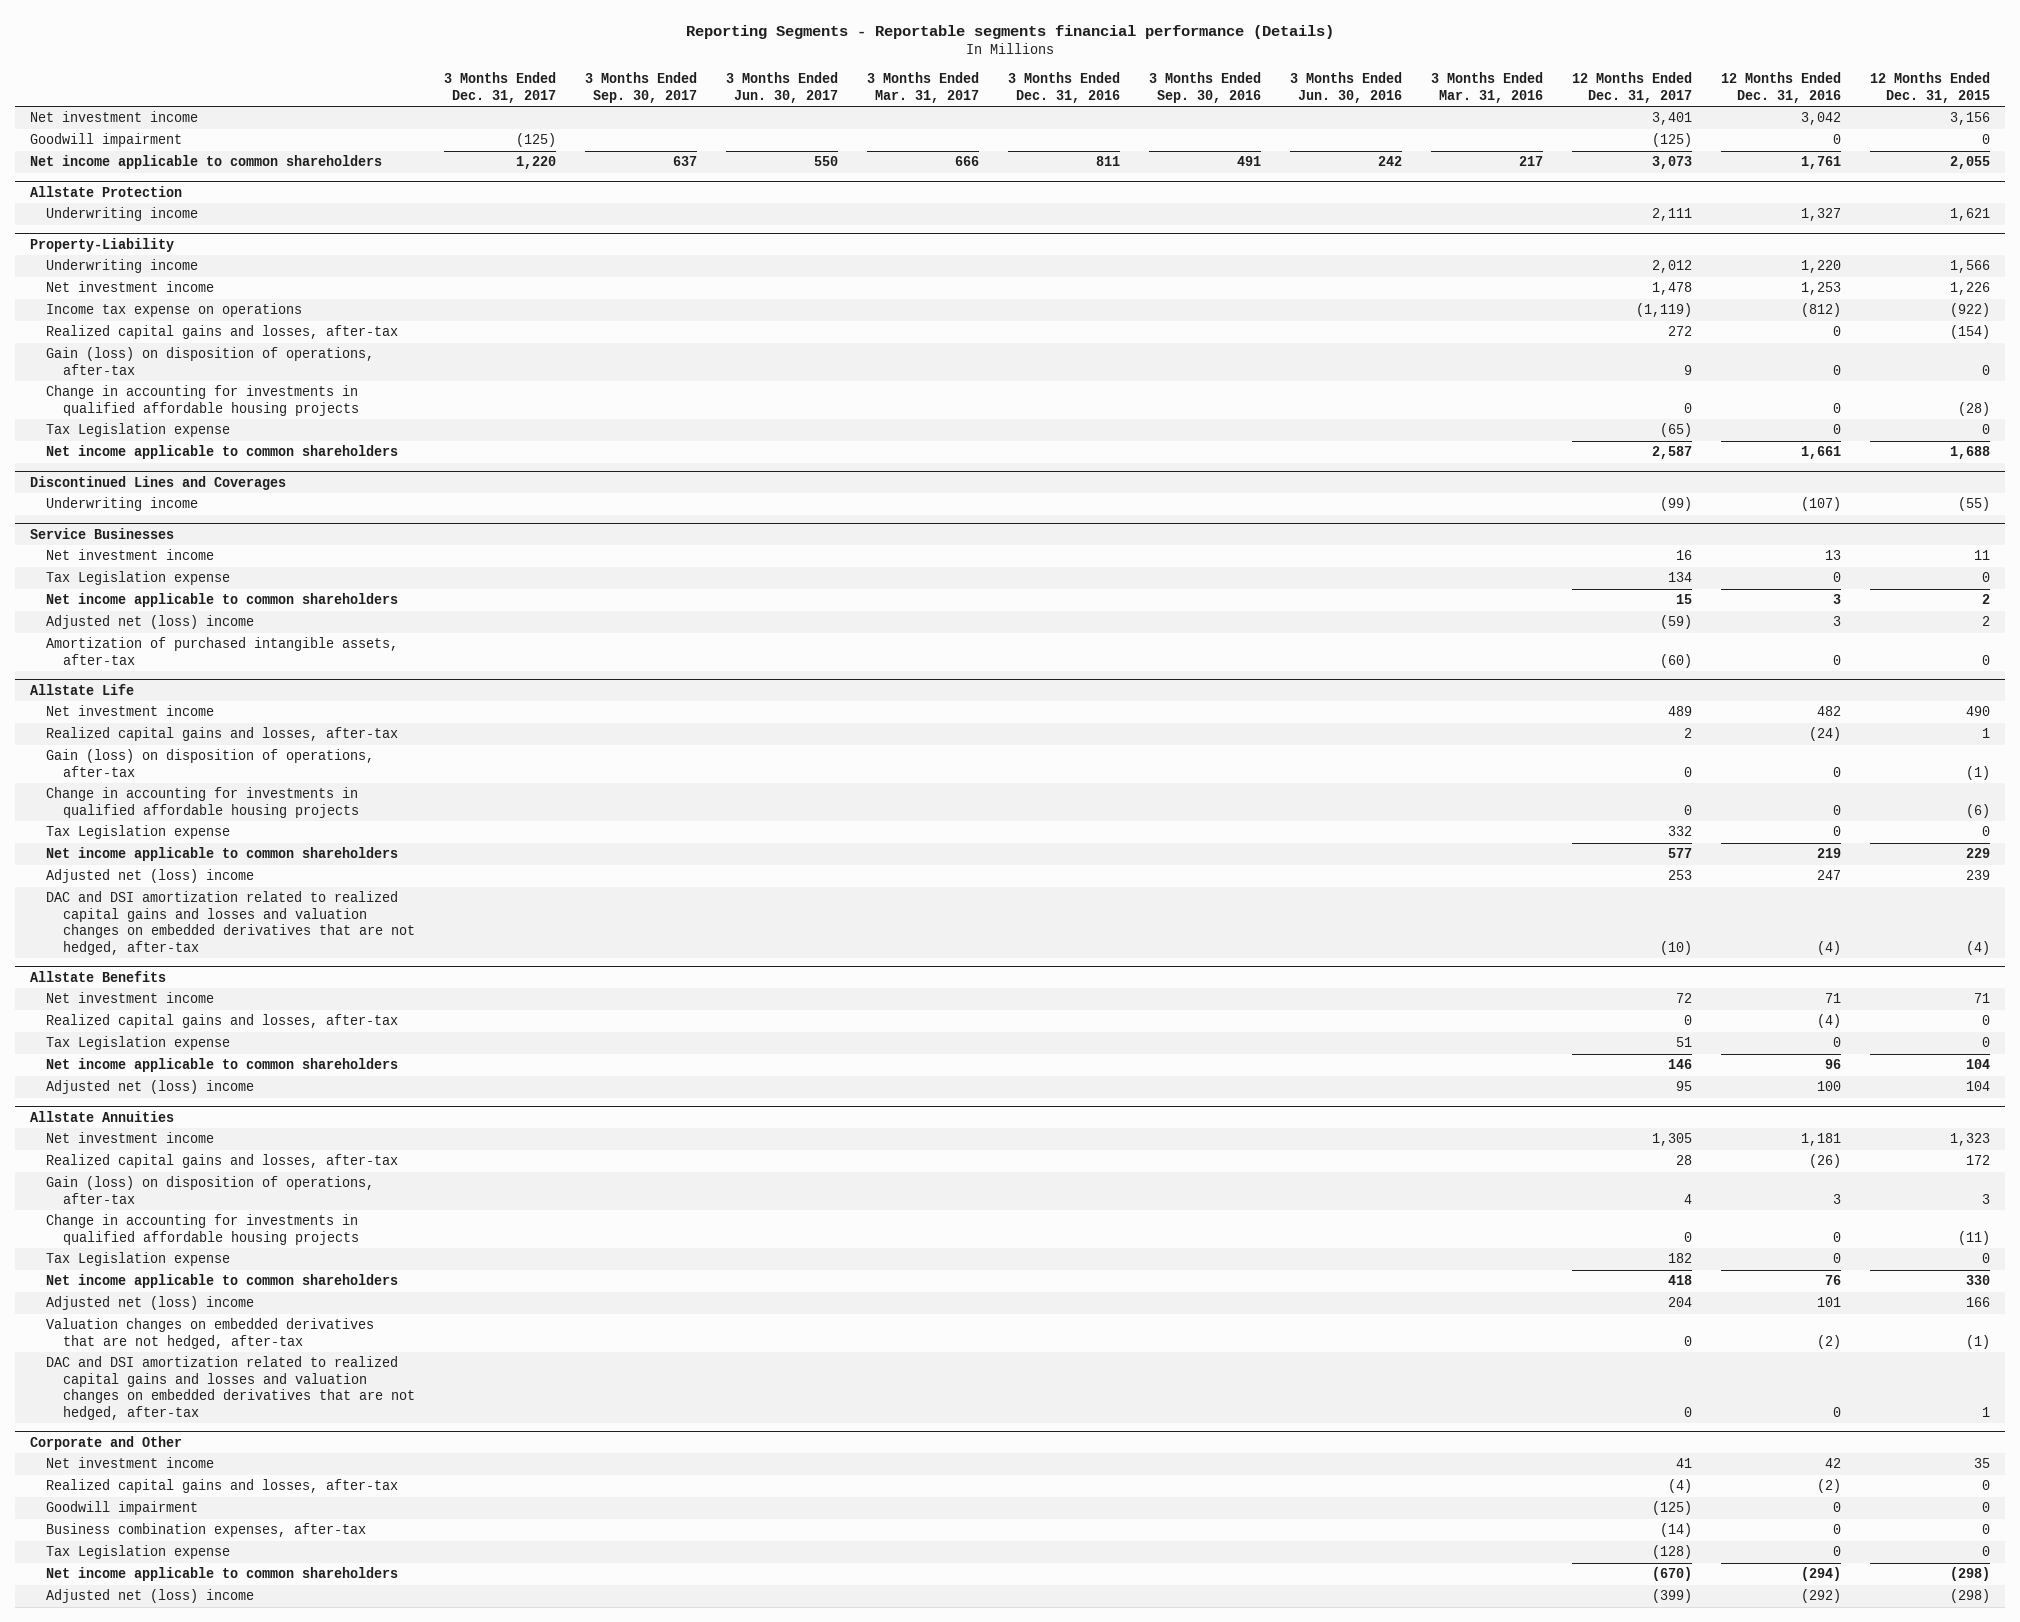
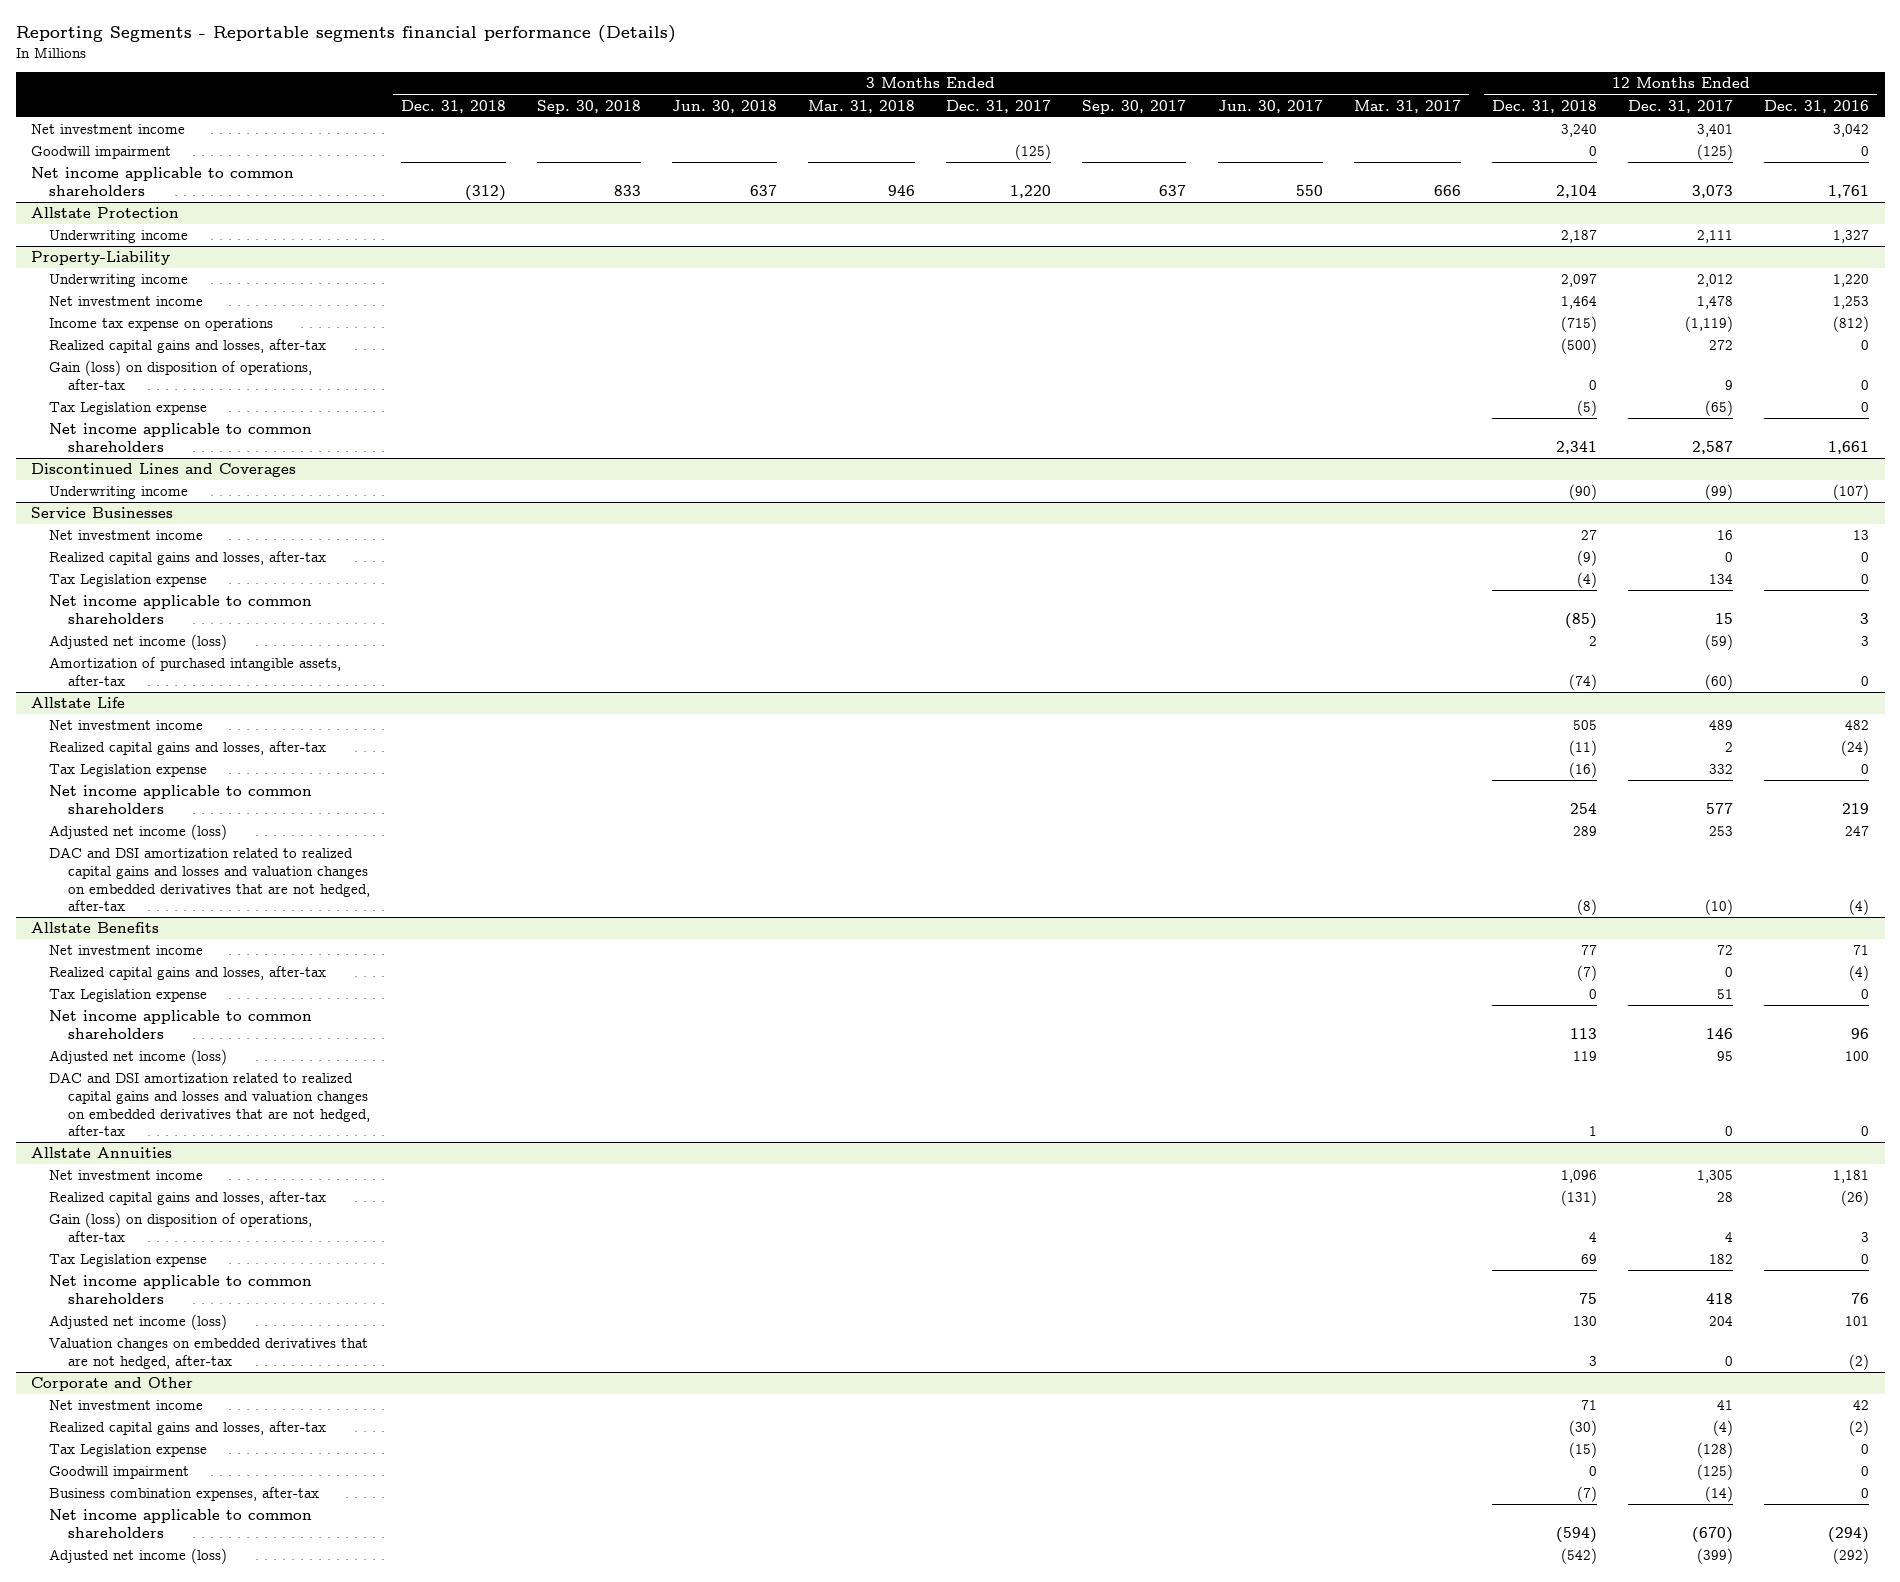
[1007,72,1120,103] 3 Months Ended Dec. 31, 2016 -> none
[1148,72,1261,103] 3 Months Ended Sep. 30, 2016 -> none
[1290,72,1403,103] 3 Months Ended Jun. 30, 2016 -> none
[1431,72,1544,103] 3 Months Ended Mar. 31, 2016 -> none
[1870,72,1991,103] 12 Months Ended Dec. 31, 2015 -> none
none -> [400,99,506,113] Dec. 31, 2018
none -> [536,99,641,114] Sep. 30, 2018
none -> [672,99,778,113] Jun. 30, 2018
none -> [808,99,916,113] Mar. 31, 2018
none -> [1491,99,1597,113] Dec. 31, 2018
[46,385,359,416] Change in accounting for investments in qualified affordable housing projects -> none
none -> [49,551,327,566] Realized capital gains and losses, after-tax
[46,615,255,630] Adjusted net (loss) income -> [49,634,228,651] Adjusted net income (loss)
[46,749,375,777] Gain (loss) on disposition of operations, after-tax -> none
[46,787,359,818] Change in accounting for investments in qualified affordable housing projects -> none
[46,869,255,884] Adjusted net (loss) income -> [49,824,228,841] Adjusted net income (loss)
[46,1080,255,1095] Adjusted net (loss) income -> [49,1049,228,1066] Adjusted net income (loss)
none -> [49,1072,370,1137] DAC and DSI amortization related to realized capital gains and losses and valuation changes on embedded derivatives that are not hedged, after-tax
[46,1214,359,1245] Change in accounting for investments in qualified affordable housing projects -> none
[46,1296,255,1311] Adjusted net (loss) income -> [49,1314,228,1331] Adjusted net income (loss)
[46,1356,415,1420] DAC and DSI amortization related to realized capital gains and losses and valuation changes on embedded derivatives that are not hedged, after-tax -> none
[46,1545,231,1560] Tax Legislation expense -> [49,1444,208,1458] Tax Legislation expense
[46,1589,255,1604] Adjusted net (loss) income -> [49,1548,228,1565] Adjusted net income (loss)

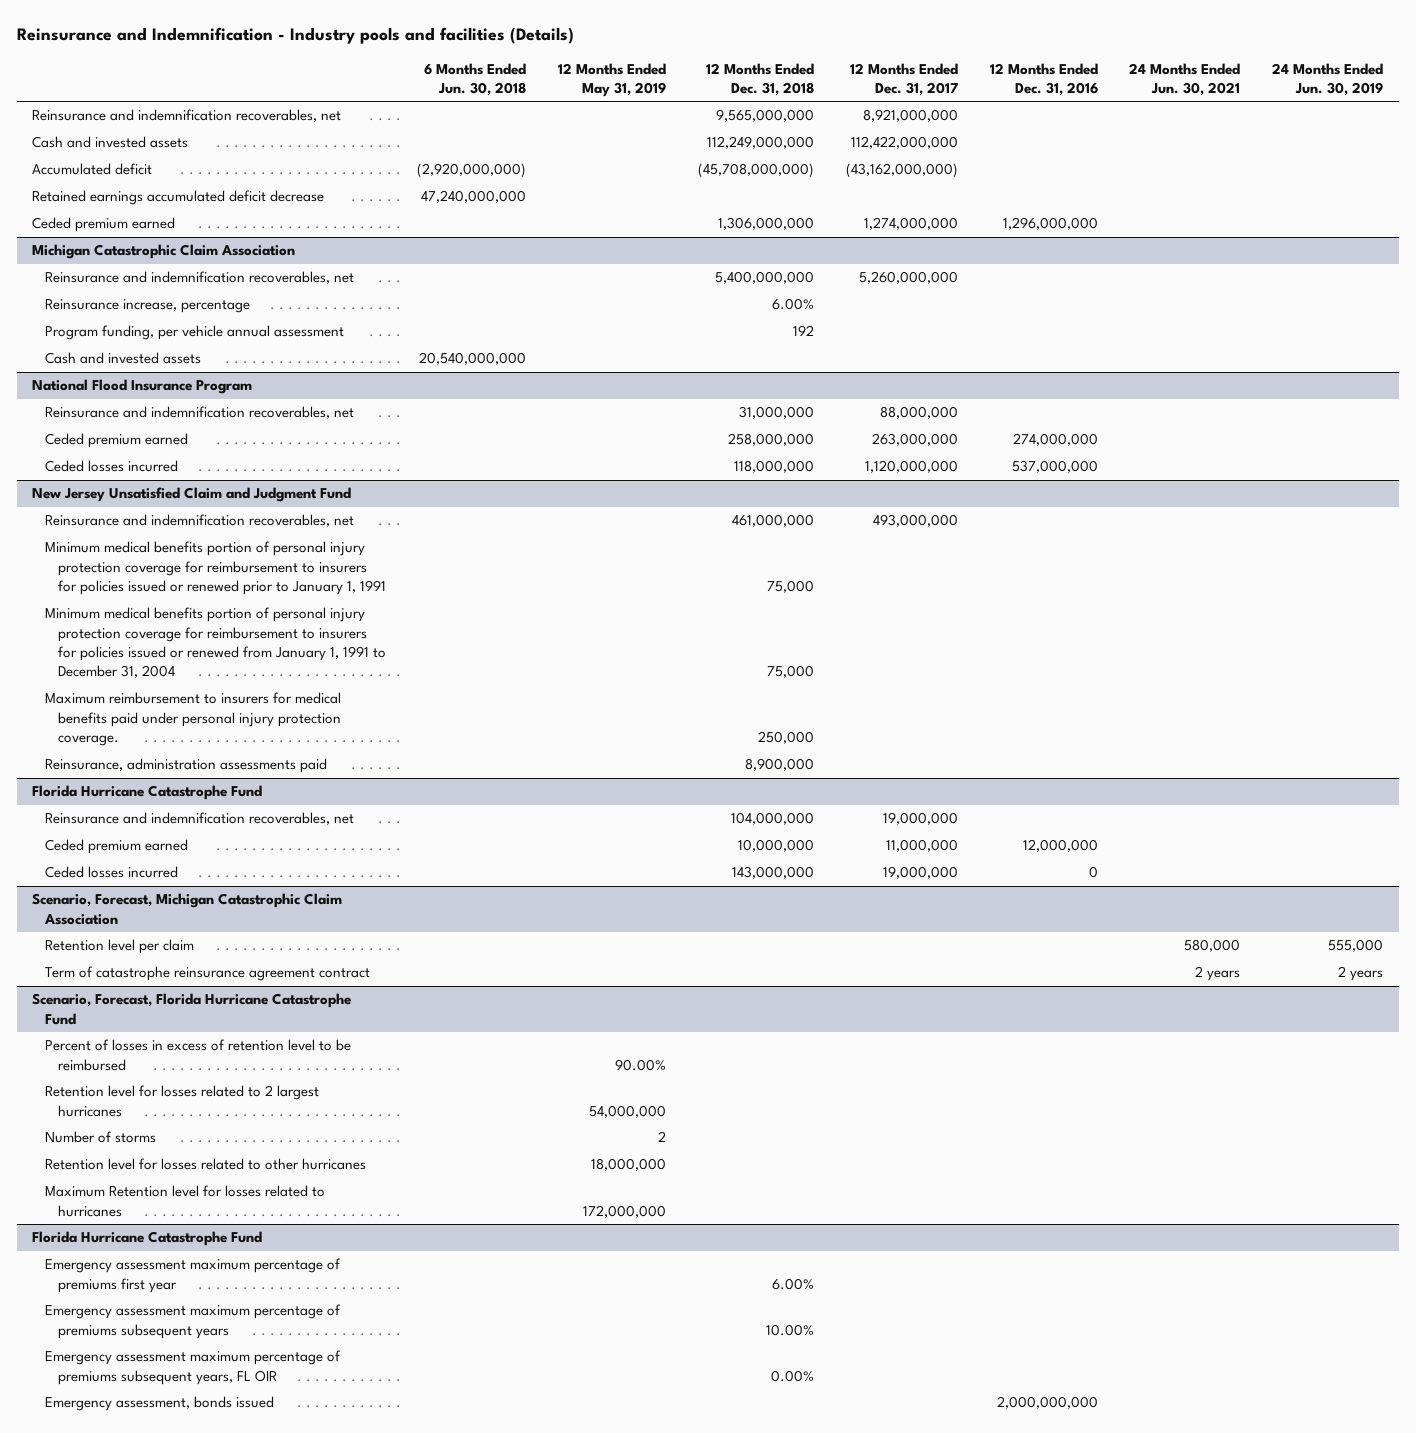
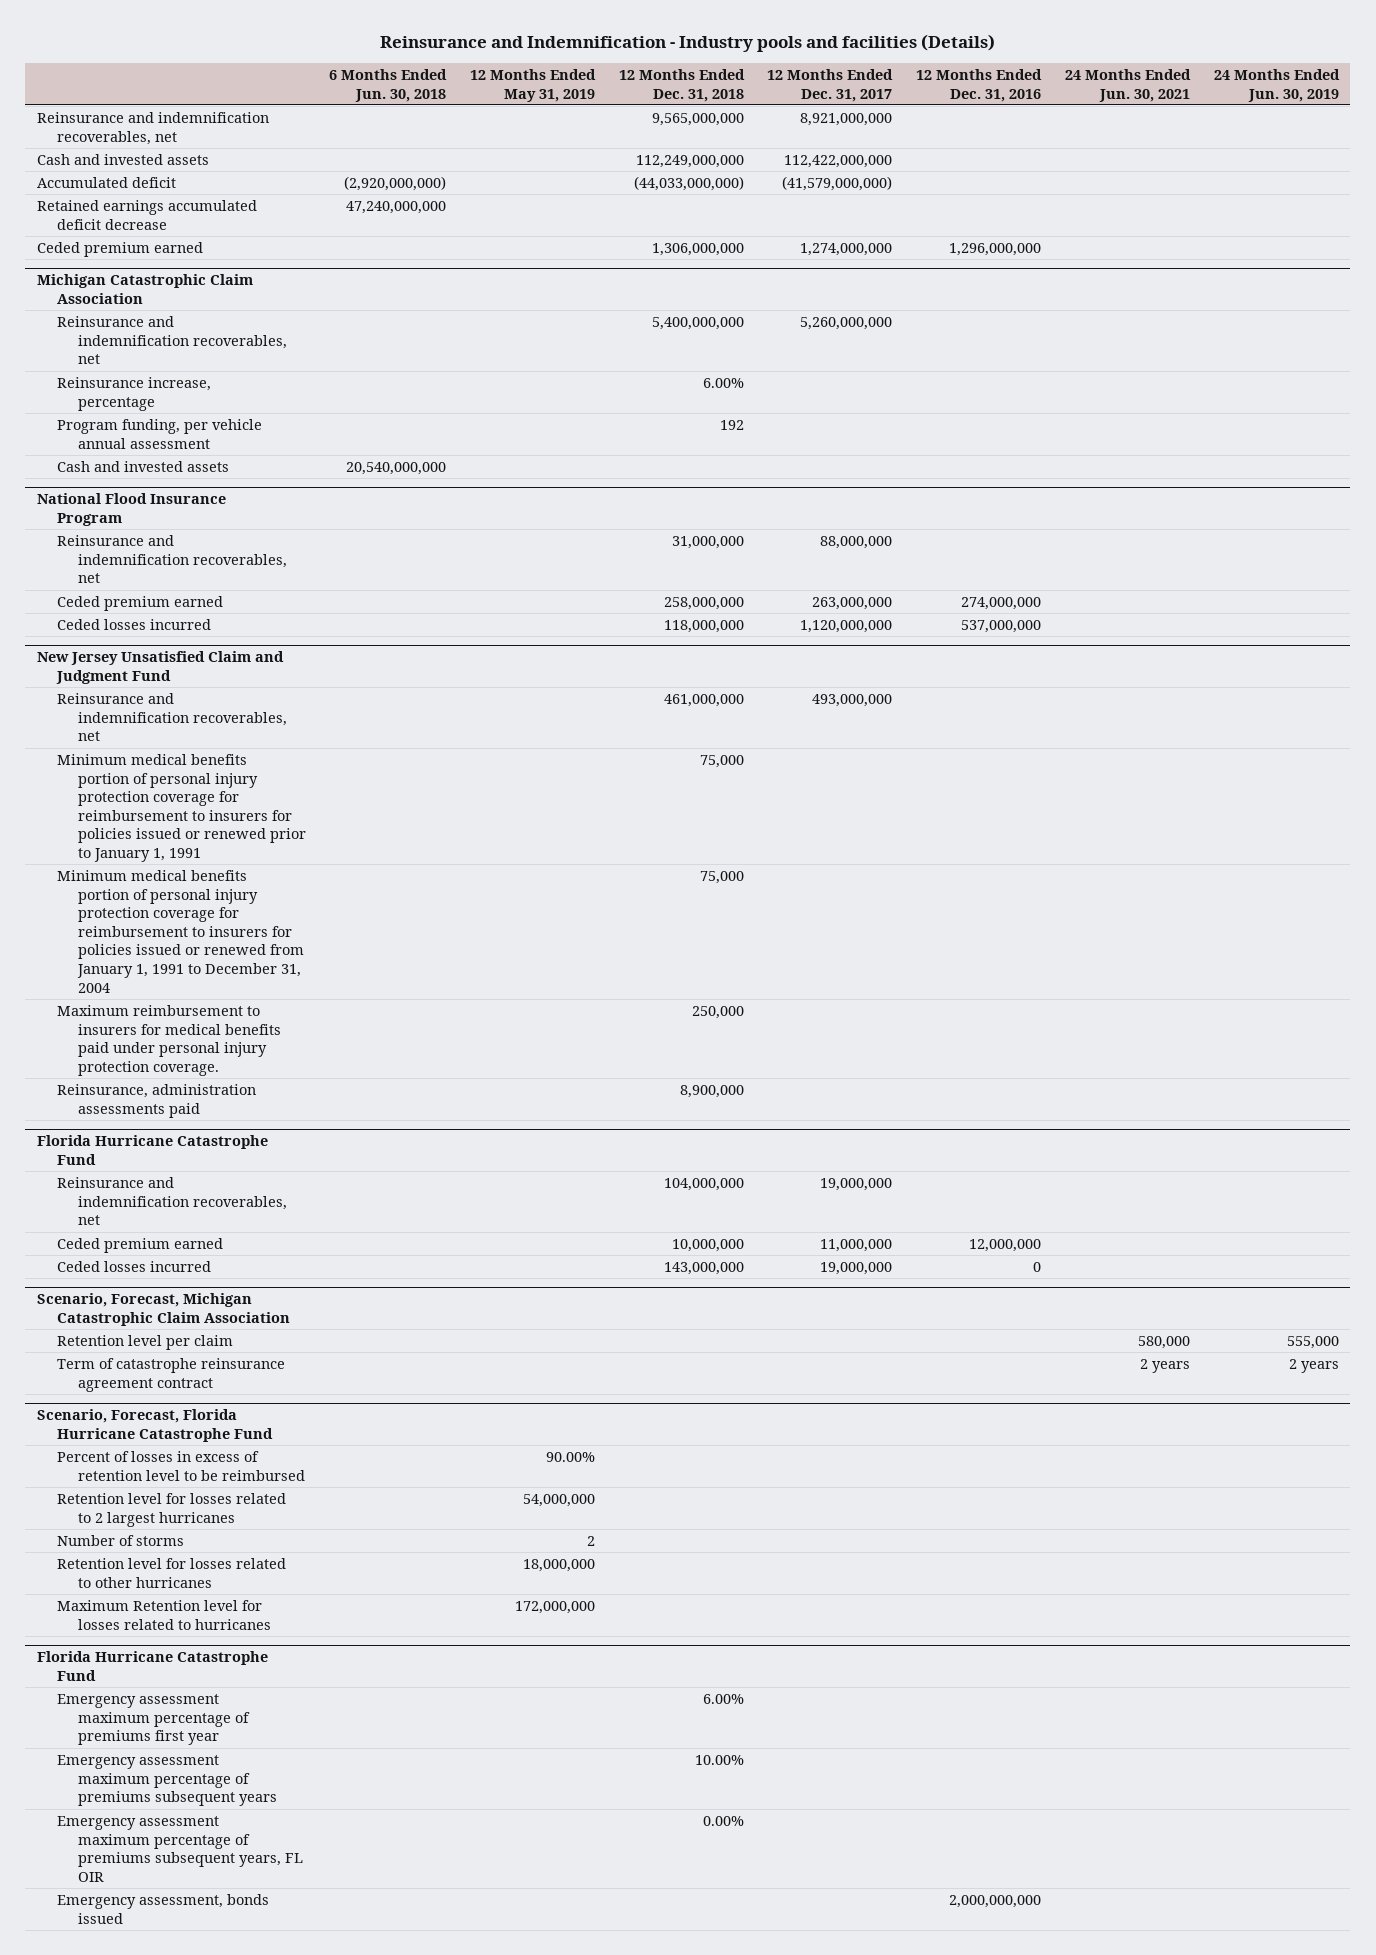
[698,163,815,179] (45,708,000,000) -> [633,175,744,191] (44,033,000,000)
[845,163,958,179] (43,162,000,000) -> [782,175,893,191] (41,579,000,000)

